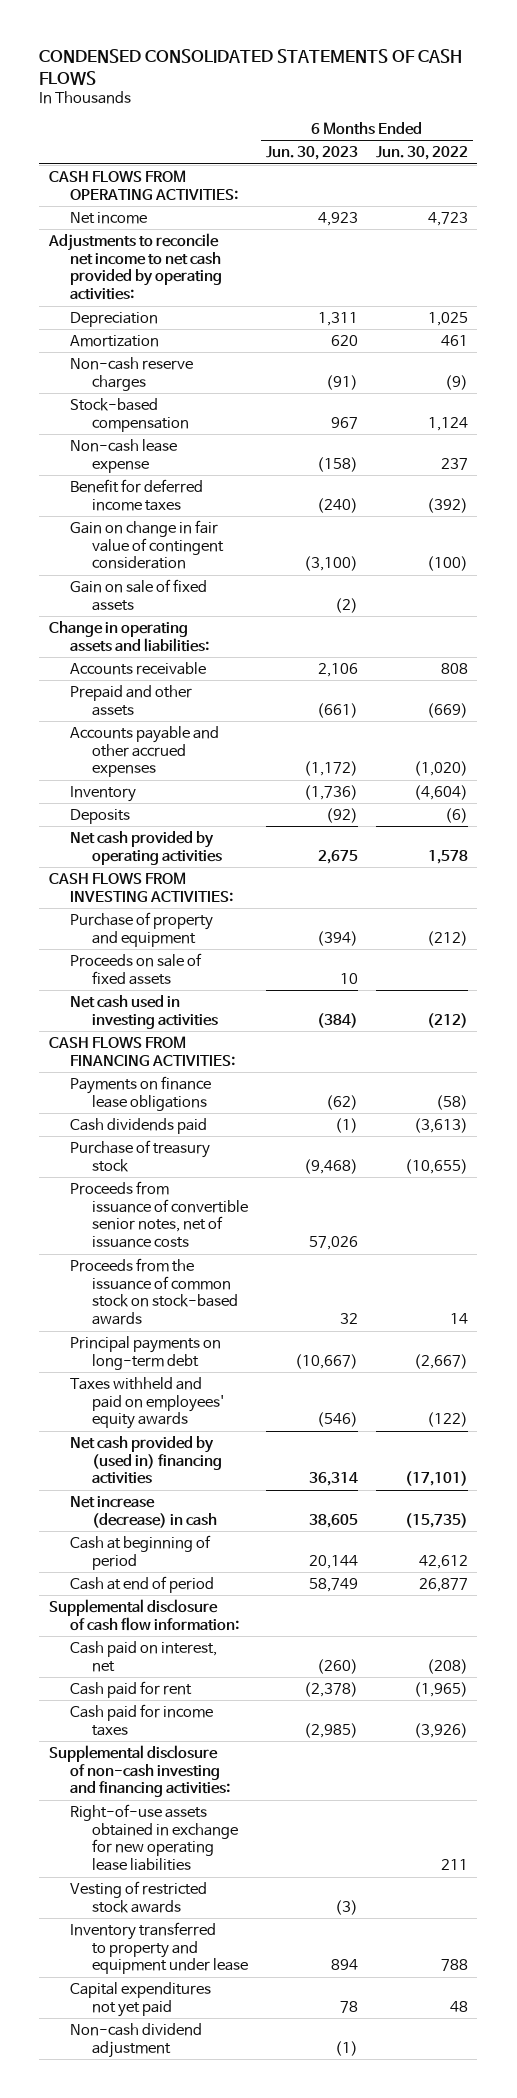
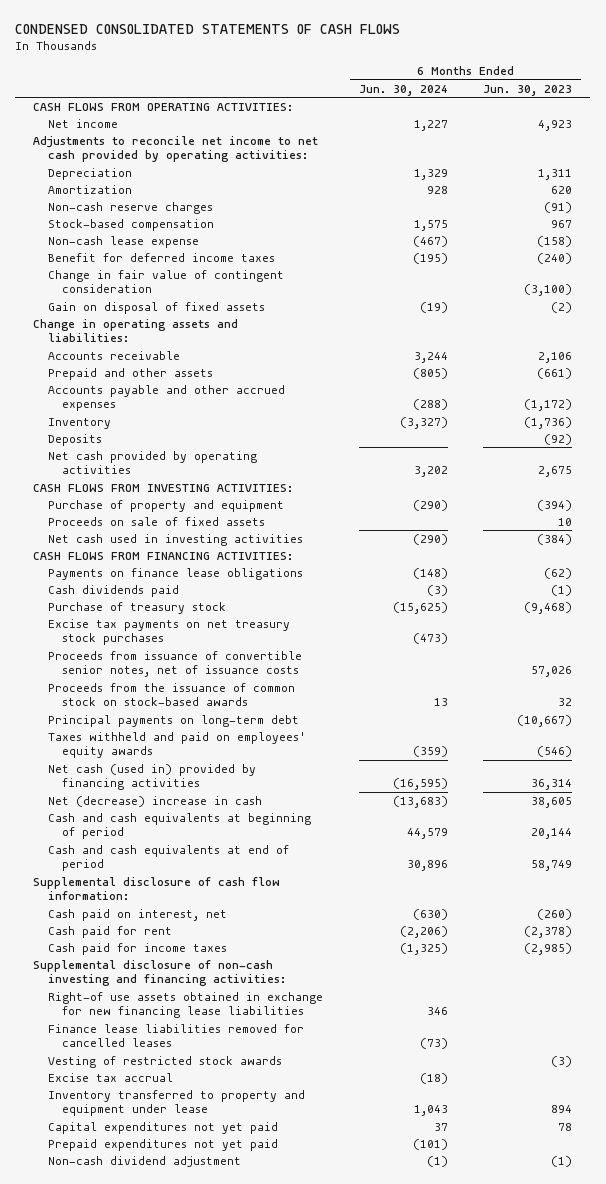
[375,146,468,161] Jun. 30, 2022 -> none
none -> [358,84,448,96] Jun. 30, 2024
[70,519,224,570] Gain on change in fair value of contingent consideration -> [47,269,284,294] Change in fair value of contingent consideration
[70,578,208,611] Gain on sale of fixed assets -> [47,301,265,314] Gain on disposal of fixed assets
none -> [47,618,290,646] Excise tax payments on net treasury stock purchases
[70,1435,222,1485] Net cash provided by (used in) financing activities -> [47,763,256,791] Net cash (used in) provided by financing activities
[70,1495,217,1528] Net increase (decrease) in cash -> [47,795,262,807] Net (decrease) increase in cash
[70,1534,212,1570] Cash at beginning of period -> [47,812,311,840] Cash and cash equivalents at beginning of period
[70,1575,215,1593] Cash at end of period -> [47,844,289,872] Cash and cash equivalents at end of period
[70,1803,238,1872] Right-of-use assets obtained in exchange for new operating lease liabilities -> [47,991,323,1019] Right-of use assets obtained in exchange for new financing lease liabilities
none -> [47,1023,304,1048] Finance lease liabilities removed for cancelled leases
none -> [47,1072,173,1082] Excise tax accrual
none -> [47,1138,278,1151] Prepaid expenditures not yet paid

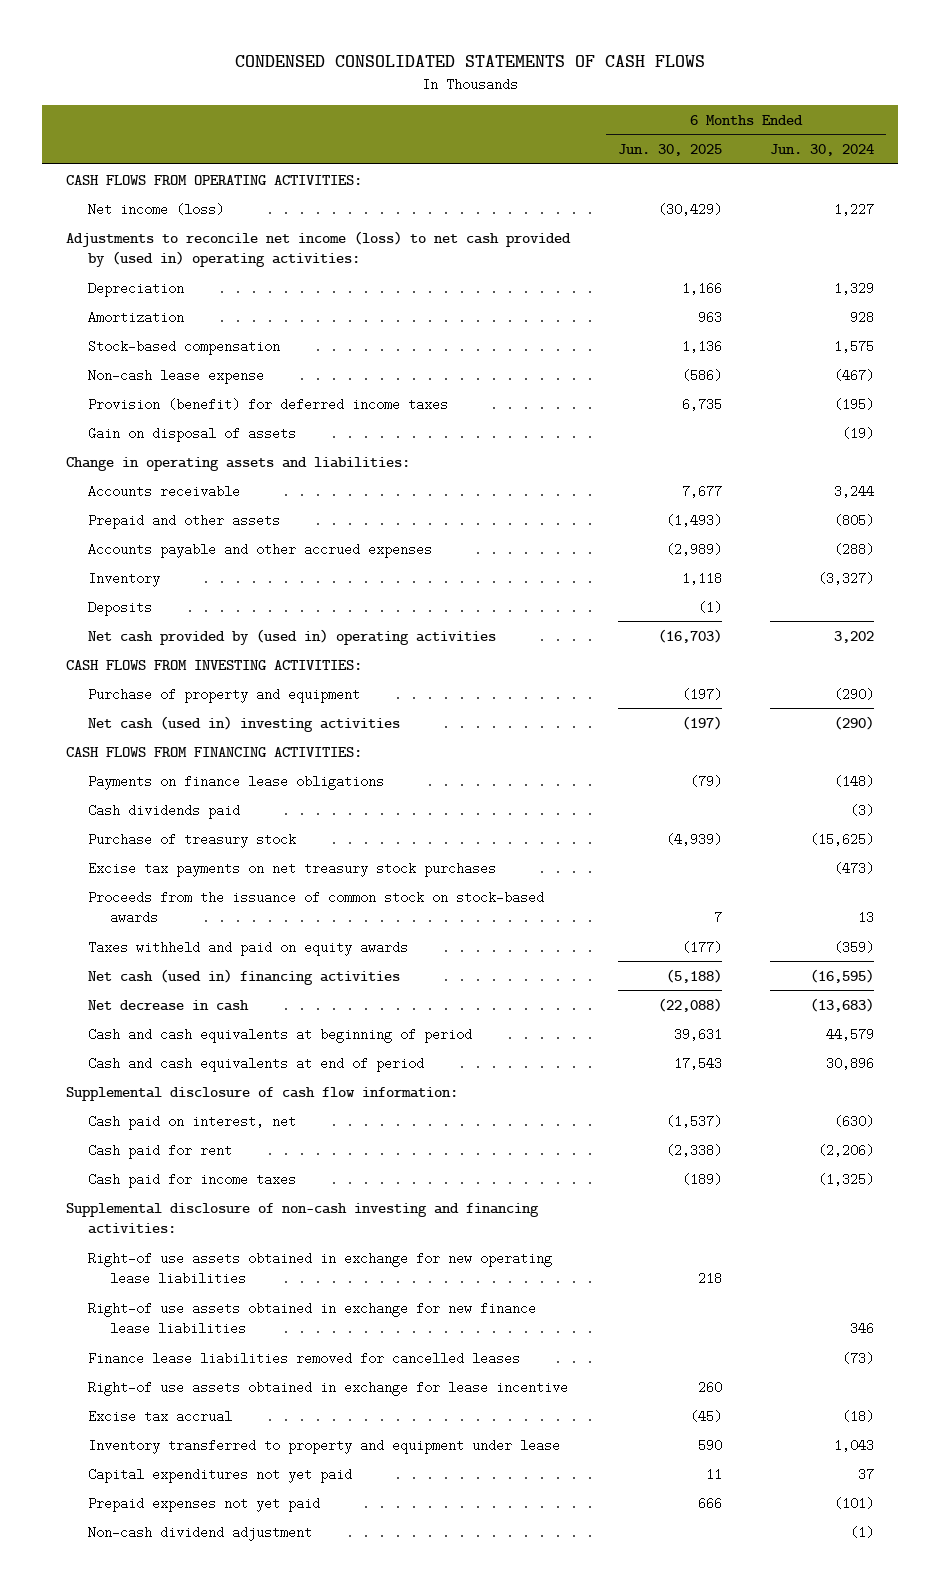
[483,84,573,96] Jun. 30, 2023 -> none
none -> [617,144,722,157] Jun. 30, 2025
[47,118,118,128] Net income -> [87,202,224,216] Net income (loss)
[33,135,319,163] Adjustments to reconcile net income to net cash provided by operating activities: -> [65,230,571,268] Adjustments to reconcile net income (loss) to net cash provided by (used in) operating activities:
[47,201,213,214] Non-cash reserve charges -> none
[47,269,284,294] Change in fair value of contingent consideration -> none
[47,252,275,262] Benefit for deferred income taxes -> [87,397,448,411] Provision (benefit) for deferred income taxes
[47,301,265,314] Gain on disposal of fixed assets -> [87,426,296,442] Gain on disposal of assets
[47,450,257,475] Net cash provided by operating activities -> [87,628,496,645] Net cash provided by (used in) operating activities
[47,516,265,526] Proceeds on sale of fixed assets -> none
[47,533,303,546] Net cash used in investing activities -> [87,715,400,732] Net cash (used in) investing activities
[47,650,302,678] Proceeds from issuance of convertible senior notes, net of issuance costs -> none
[47,714,299,727] Principal payments on long-term debt -> none
[47,731,306,759] Taxes withheld and paid on employees' equity awards -> [87,940,408,956] Taxes withheld and paid on equity awards
[47,763,256,791] Net cash (used in) provided by financing activities -> [87,968,400,985] Net cash (used in) financing activities
[47,795,262,807] Net (decrease) increase in cash -> [87,999,249,1011] Net decrease in cash
none -> [87,1251,552,1286] Right-of use assets obtained in exchange for new operating lease liabilities
[47,991,323,1019] Right-of use assets obtained in exchange for new financing lease liabilities -> [87,1301,536,1336] Right-of use assets obtained in exchange for new finance lease liabilities
[47,1055,282,1068] Vesting of restricted stock awards -> none
none -> [87,1380,568,1396] Right-of use assets obtained in exchange for lease incentive
[47,1138,278,1151] Prepaid expenditures not yet paid -> [87,1496,320,1512] Prepaid expenses not yet paid

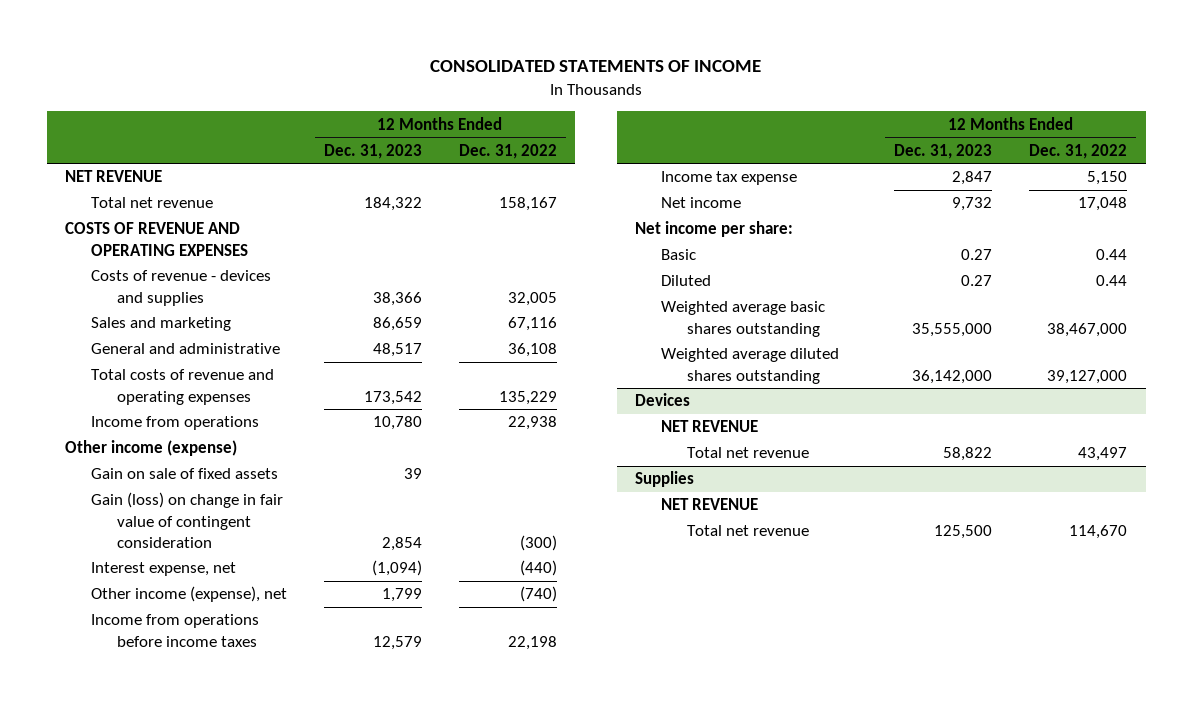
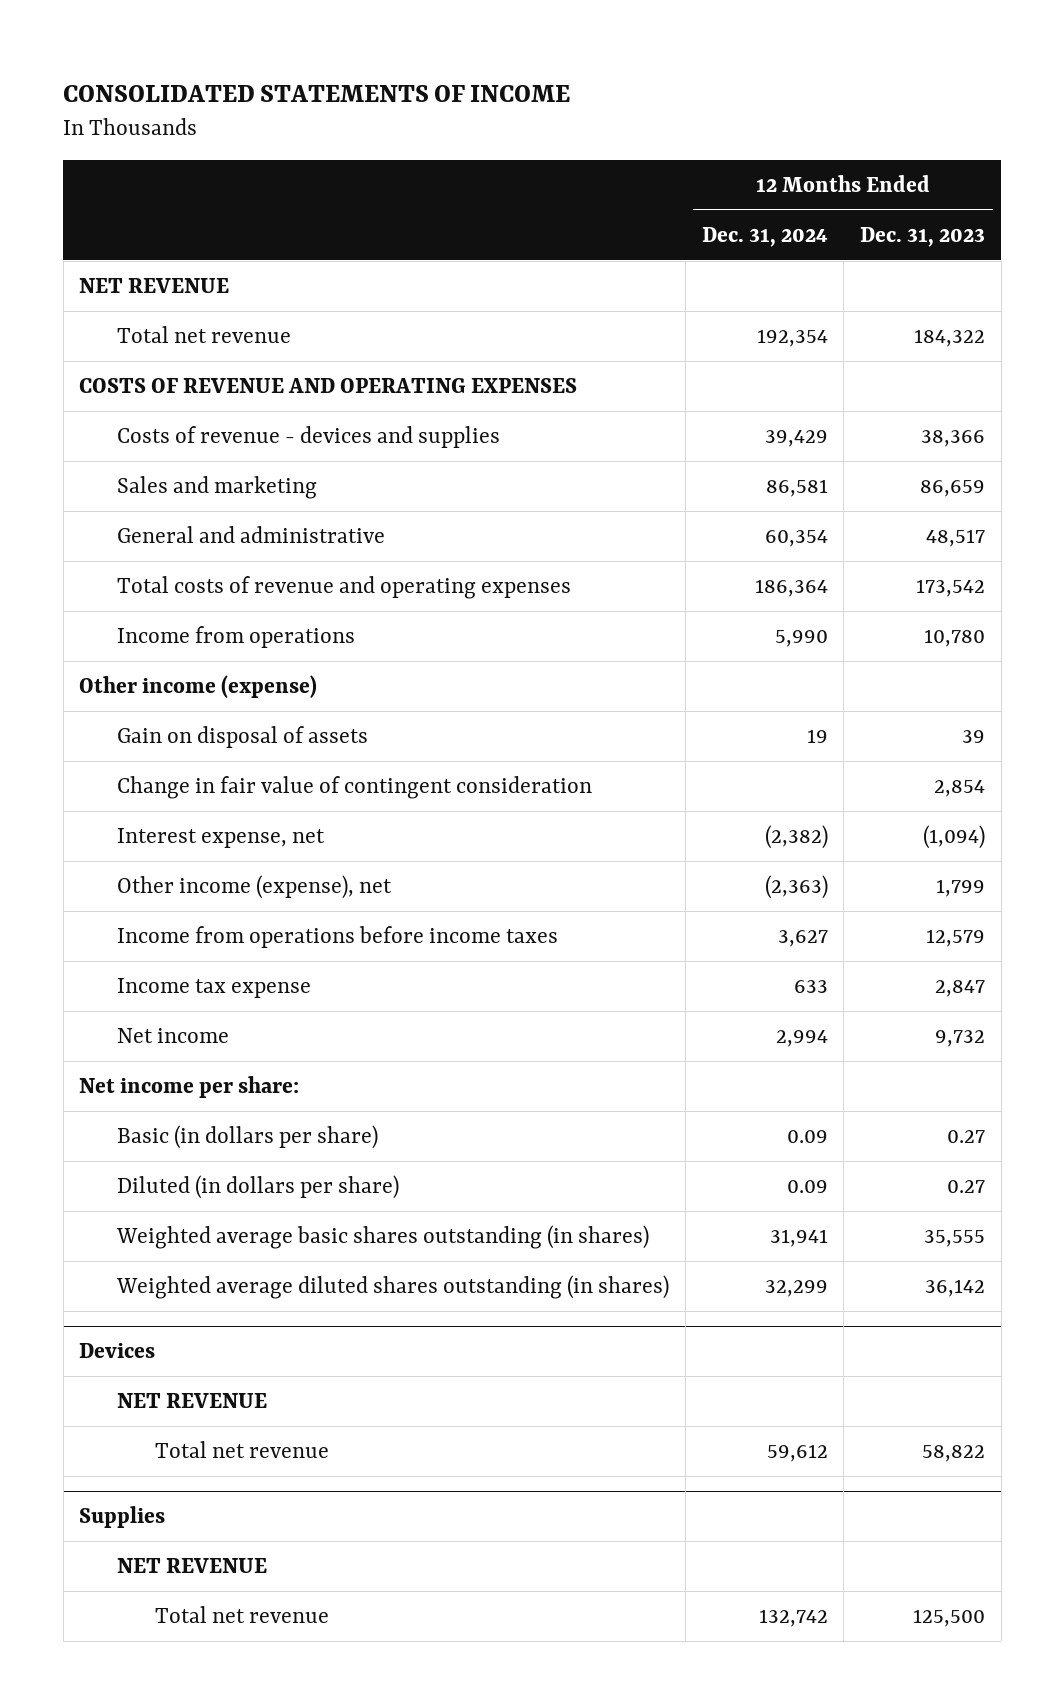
[458,143,557,159] Dec. 31, 2022 -> none
none -> [701,226,828,247] Dec. 31, 2024
[91,468,279,480] Gain on sale of fixed assets -> [117,726,369,749] Gain on disposal of assets
[91,492,284,548] Gain (loss) on change in fair value of contingent consideration -> [117,776,593,800] Change in fair value of contingent consideration
[661,249,697,261] Basic -> [117,1125,379,1150] Basic (in dollars per share)
[661,275,712,287] Diluted -> [117,1175,400,1200] Diluted (in dollars per share)
[661,301,826,337] Weighted average basic shares outstanding -> [116,1225,650,1250] Weighted average basic shares outstanding (in shares)
[912,322,993,337] 35,555,000 -> [923,1230,985,1248] 35,555
[661,348,840,384] Weighted average diluted shares outstanding -> [116,1275,670,1300] Weighted average diluted shares outstanding (in shares)
[912,369,993,384] 36,142,000 -> [924,1279,985,1298] 36,142

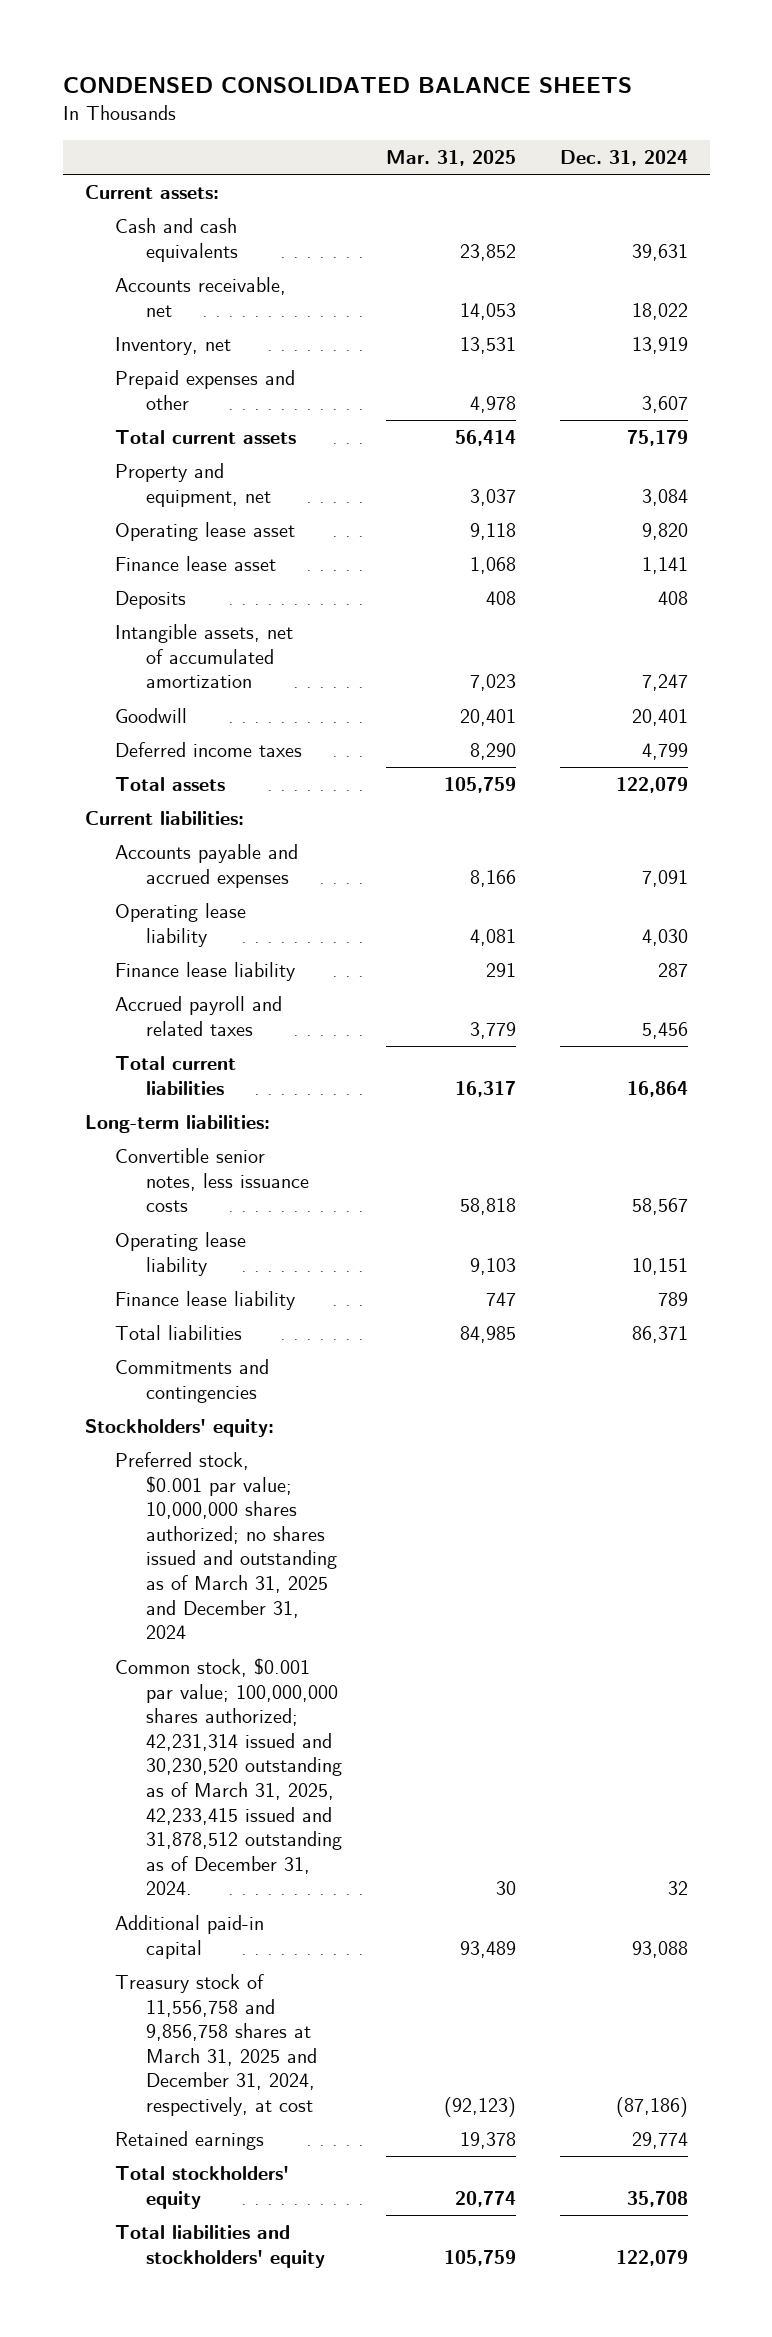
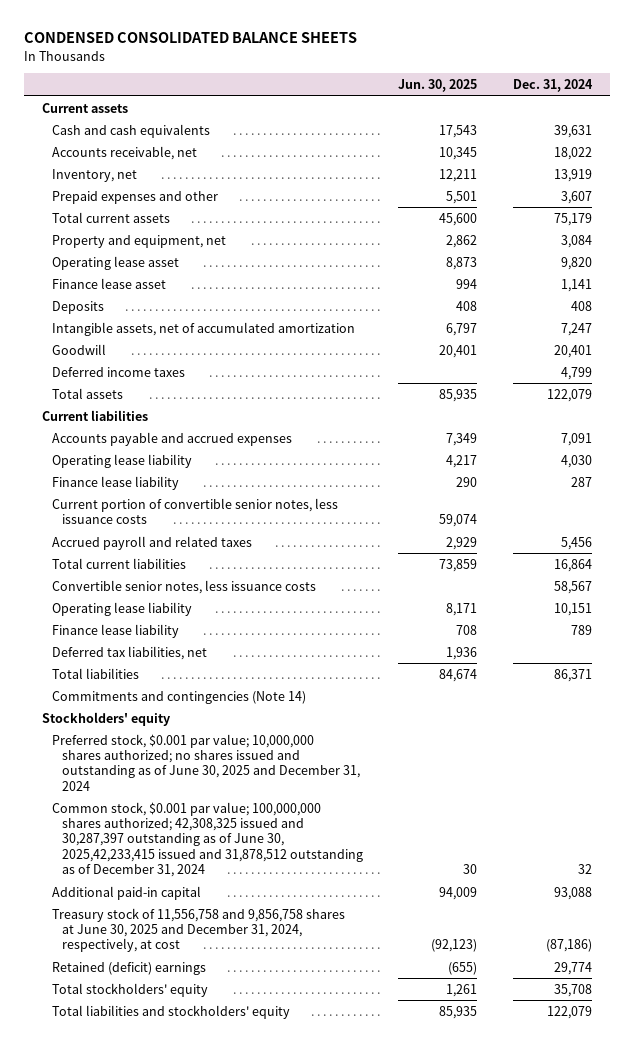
[385,149,516,166] Mar. 31, 2025 -> none
none -> [398,79,478,93] Jun. 30, 2025
[84,185,219,200] Current assets: -> [41,102,128,113] Current assets
[84,811,244,826] Current liabilities: -> [41,409,148,421] Current liabilities
none -> [51,497,338,525] Current portion of convertible senior notes, less issuance costs
[84,1115,270,1134] Long-term liabilities: -> none
none -> [51,645,207,660] Deferred tax liabilities, net
[115,1359,270,1403] Commitments and contingencies -> [51,690,306,704] Commitments and contingencies (Note 14)
[84,1419,274,1438] Stockholders' equity: -> [41,711,170,726] Stockholders' equity
[115,1452,337,1640] Preferred stock, $0.001 par value; 10,000,000 shares authorized; no shares issued and outstanding as of March 31, 2025 and December 31, 2024 -> [51,733,360,791] Preferred stock, $0.001 par value; 10,000,000 shares authorized; no shares issued and outstanding as of June 30, 2025 and December 31, 2024
[115,1658,342,1896] Common stock, $0.001 par value; 100,000,000 shares authorized; 42,231,314 issued and 30,230,520 outstanding as of March 31, 2025, 42,233,415 issued and 31,878,512 outstanding as of December 31, 2024. -> [51,801,363,878] Common stock, $0.001 par value; 100,000,000 shares authorized; 42,308,325 issued and 30,287,397 outstanding as of June 30, 2025,42,233,415 issued and 31,878,512 outstanding as of December 31, 2024
[115,1974,317,2117] Treasury stock of 11,556,758 and 9,856,758 shares at March 31, 2025 and December 31, 2024, respectively, at cost -> [51,907,345,953] Treasury stock of 11,556,758 and 9,856,758 shares at June 30, 2025 and December 31, 2024, respectively, at cost
[115,2131,265,2151] Retained earnings -> [51,961,206,975] Retained (deficit) earnings

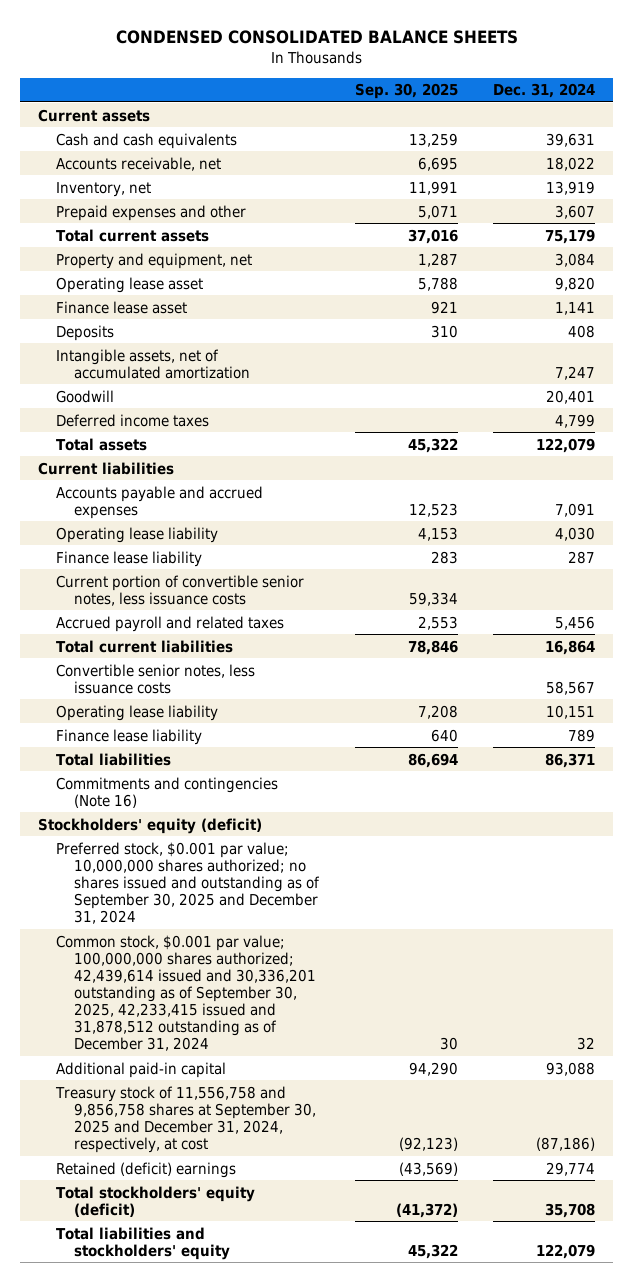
[398,79,478,93] Jun. 30, 2025 -> none
none -> [354,83,458,100] Sep. 30, 2025
[51,645,207,660] Deferred tax liabilities, net -> none
[51,690,306,704] Commitments and contingencies (Note 14) -> [55,776,278,808] Commitments and contingencies (Note 16)
[41,711,170,726] Stockholders' equity -> [37,817,262,834] Stockholders' equity (deficit)
[51,733,360,791] Preferred stock, $0.001 par value; 10,000,000 shares authorized; no shares issued and outstanding as of June 30, 2025 and December 31, 2024 -> [55,841,321,924] Preferred stock, $0.001 par value; 10,000,000 shares authorized; no shares issued and outstanding as of September 30, 2025 and December 31, 2024
[51,801,363,878] Common stock, $0.001 par value; 100,000,000 shares authorized; 42,308,325 issued and 30,287,397 outstanding as of June 30, 2025,42,233,415 issued and 31,878,512 outstanding as of December 31, 2024 -> [55,934,317,1052] Common stock, $0.001 par value; 100,000,000 shares authorized; 42,439,614 issued and 30,336,201 outstanding as of September 30, 2025, 42,233,415 issued and 31,878,512 outstanding as of December 31, 2024
[51,907,345,953] Treasury stock of 11,556,758 and 9,856,758 shares at June 30, 2025 and December 31, 2024, respectively, at cost -> [54,1085,317,1153] Treasury stock of 11,556,758 and 9,856,758 shares at September 30, 2025 and December 31, 2024, respectively, at cost
[51,982,208,997] Total stockholders' equity -> [55,1185,255,1217] Total stockholders' equity (deficit)

